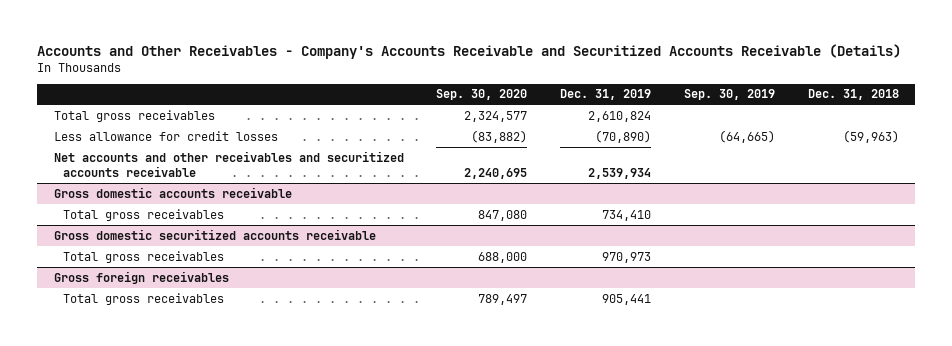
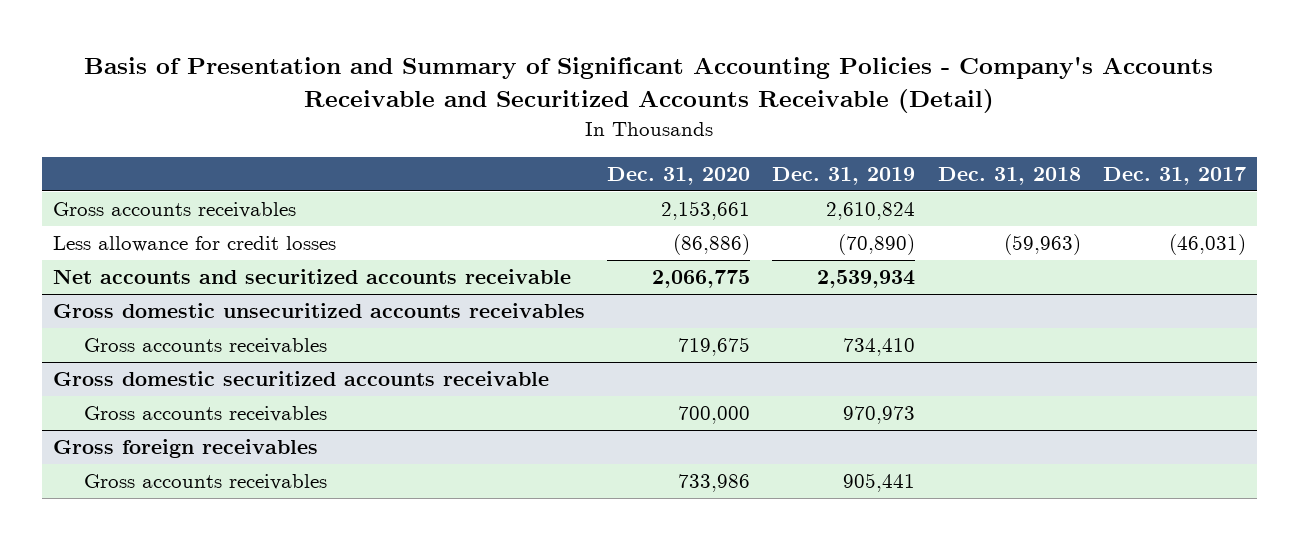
[37,43,902,59] Accounts and Other Receivables - Company's Accounts Receivable and Securitized Accounts Receivable (Details) -> [84,56,1214,114] Basis of Presentation and Summary of Significant Accounting Policies - Company's Accounts Receivable and Securitized Accounts Receivable (Detail)
[436,89,528,101] Sep. 30, 2020 -> none
[683,89,775,101] Sep. 30, 2019 -> none
none -> [607,166,751,185] Dec. 31, 2020
none -> [1102,166,1246,185] Dec. 31, 2017
[53,109,215,122] Total gross receivables -> [52,202,296,219] Gross accounts receivables
[53,150,404,177] Net accounts and other receivables and securitized accounts receivable -> [52,269,571,285] Net accounts and securitized accounts receivable
[53,186,292,198] Gross domestic accounts receivable -> [52,303,585,319] Gross domestic unsecuritized accounts receivables
[62,208,224,221] Total gross receivables -> [84,338,328,355] Gross accounts receivables
[62,250,224,263] Total gross receivables -> [84,406,328,423] Gross accounts receivables
[62,292,224,305] Total gross receivables -> [84,474,328,491] Gross accounts receivables

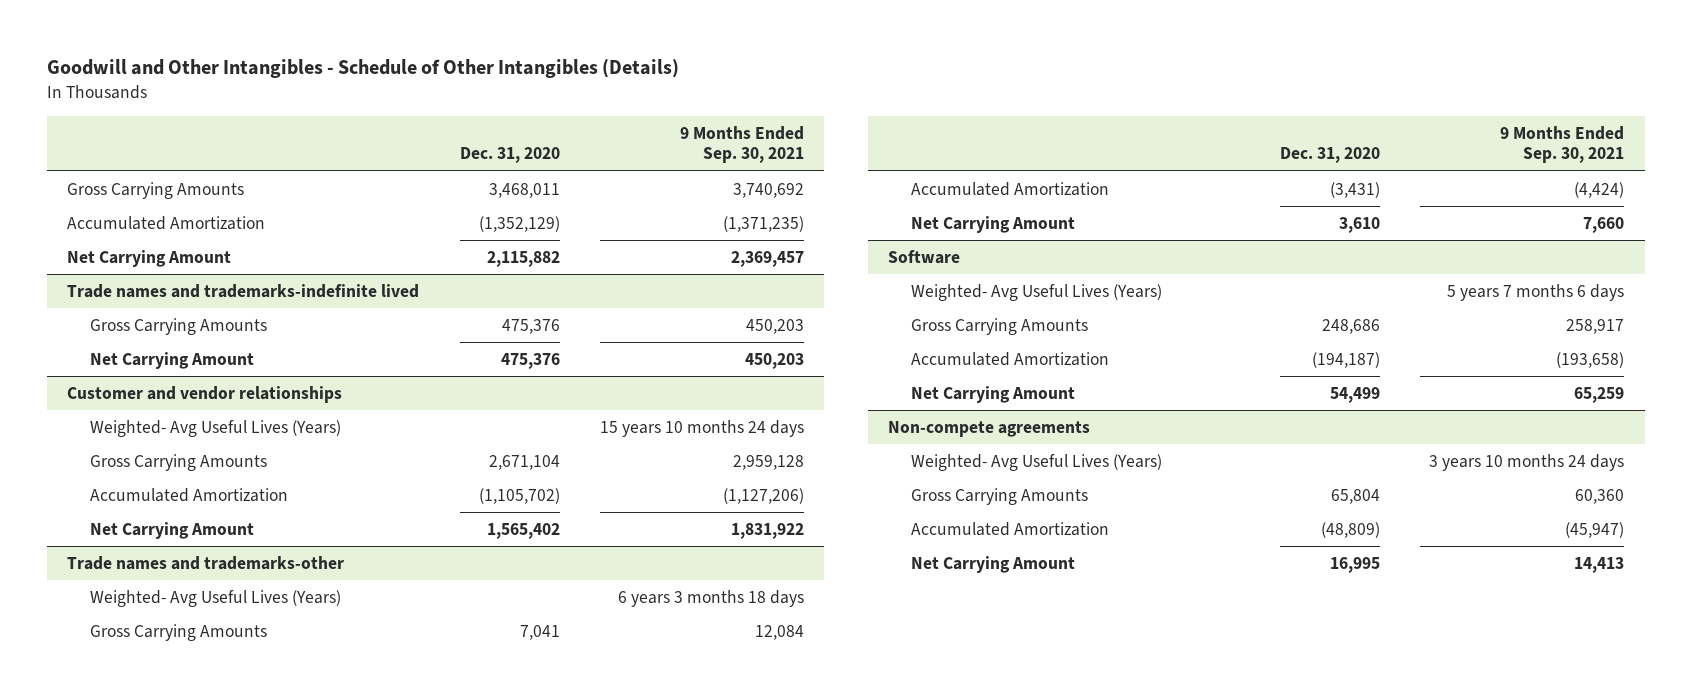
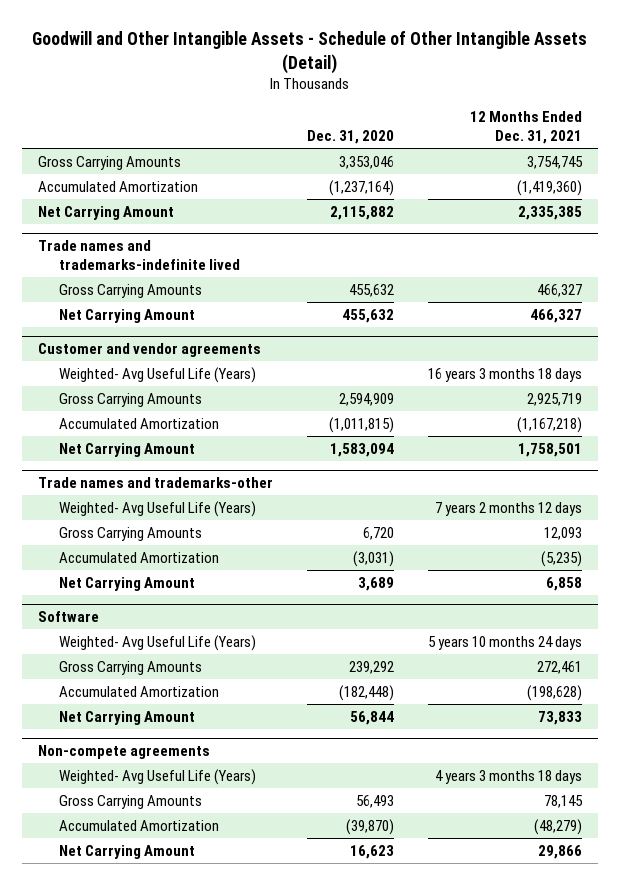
[47,59,680,79] Goodwill and Other Intangibles - Schedule of Other Intangibles (Details) -> [32,31,588,74] Goodwill and Other Intangible Assets - Schedule of Other Intangible Assets (Detail)
[679,125,804,164] 9 Months Ended Sep. 30, 2021 -> none
none -> [469,111,582,144] 12 Months Ended Dec. 31, 2021
[488,182,560,198] 3,468,011 -> [339,156,395,170] 3,353,046
[478,215,560,232] (1,352,129) -> [329,180,395,197] (1,237,164)
[501,318,560,334] 475,376 -> [349,284,395,298] 455,632
[500,352,560,369] 475,376 -> [342,309,395,324] 455,632
[67,385,343,403] Customer and vendor relationships -> [38,343,262,358] Customer and vendor agreements
[90,419,342,437] Weighted- Avg Useful Lives (Years) -> [58,367,256,384] Weighted- Avg Useful Life (Years)
[488,454,560,470] 2,671,104 -> [339,393,395,407] 2,594,909
[478,487,560,504] (1,105,702) -> [329,417,395,434] (1,011,815)
[486,522,560,539] 1,565,402 -> [330,443,395,458] 1,583,094
[90,589,342,607] Weighted- Avg Useful Lives (Years) -> [58,501,256,518] Weighted- Avg Useful Life (Years)
[519,624,560,640] 7,041 -> [363,527,395,541] 6,720
[1330,181,1381,198] (3,431) -> [353,551,395,568] (3,031)
[1339,216,1381,233] 3,610 -> [358,577,395,592] 3,689
[911,283,1163,301] Weighted- Avg Useful Lives (Years) -> [58,635,256,652] Weighted- Avg Useful Life (Years)
[1322,318,1381,334] 248,686 -> [349,661,395,675] 239,292
[1312,351,1381,368] (194,187) -> [339,685,395,702] (182,448)
[1330,386,1381,403] 54,499 -> [350,711,395,726] 56,844
[911,453,1163,471] Weighted- Avg Useful Lives (Years) -> [58,769,256,786] Weighted- Avg Useful Life (Years)
[1331,488,1381,504] 65,804 -> [356,795,395,809] 56,493
[1321,521,1381,538] (48,809) -> [346,819,395,836] (39,870)
[1330,556,1381,573] 16,995 -> [350,845,395,860] 16,623

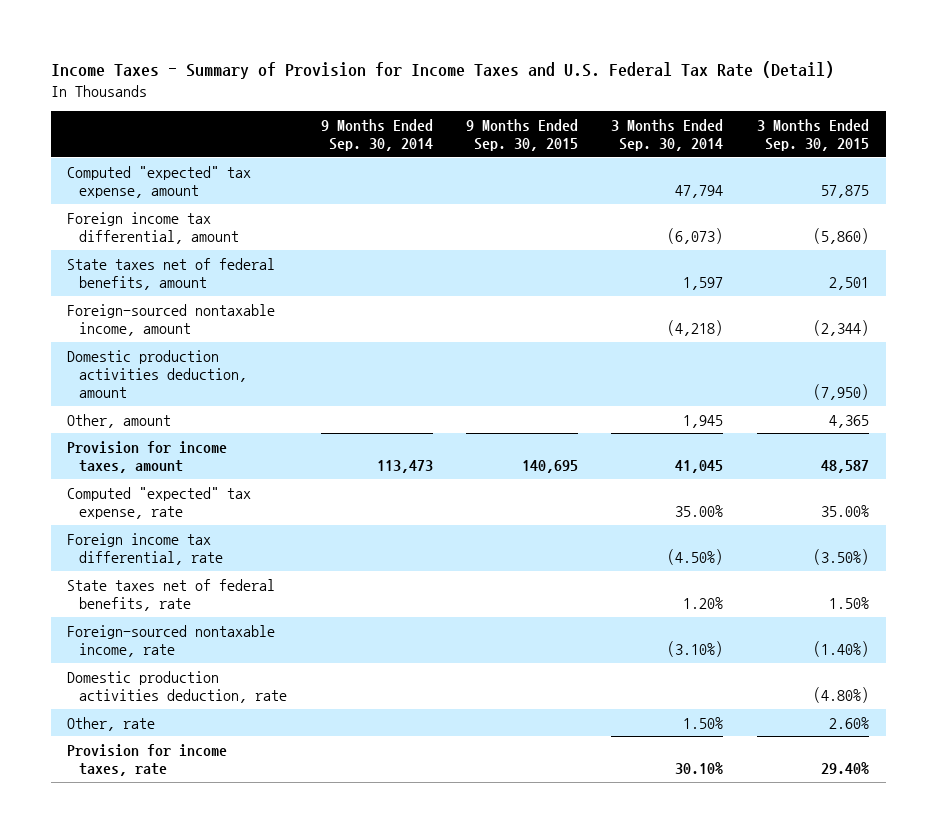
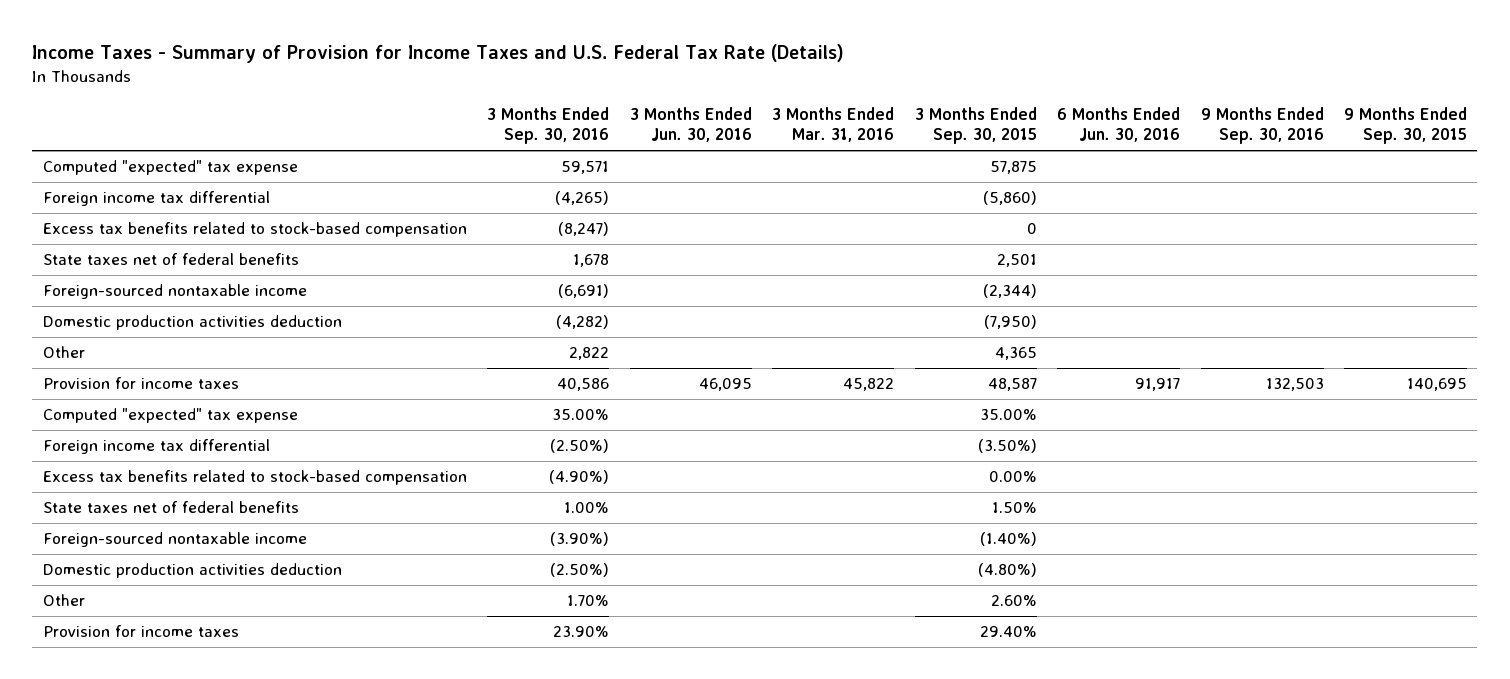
[50,60,834,79] Income Taxes - Summary of Provision for Income Taxes and U.S. Federal Tax Rate (Detail) -> [32,43,845,63] Income Taxes - Summary of Provision for Income Taxes and U.S. Federal Tax Rate (Details)
[320,118,433,152] 9 Months Ended Sep. 30, 2014 -> none
[611,118,724,152] 3 Months Ended Sep. 30, 2014 -> none
none -> [487,106,610,145] 3 Months Ended Sep. 30, 2016
none -> [629,106,752,143] 3 Months Ended Jun. 30, 2016
none -> [772,106,895,143] 3 Months Ended Mar. 31, 2016
none -> [1057,106,1181,143] 6 Months Ended Jun. 30, 2016
none -> [1200,106,1324,145] 9 Months Ended Sep. 30, 2016
[67,165,252,198] Computed "expected" tax expense, amount -> [42,160,298,176] Computed "expected" tax expense
[67,211,240,244] Foreign income tax differential, amount -> [42,191,270,207] Foreign income tax differential
none -> [42,222,467,238] Excess tax benefits related to stock-based compensation
[67,257,276,290] State taxes net of federal benefits, amount -> [42,253,299,266] State taxes net of federal benefits
[67,303,276,336] Foreign-sourced nontaxable income, amount -> [42,284,307,300] Foreign-sourced nontaxable income
[67,349,248,399] Domestic production activities deduction, amount -> [42,315,342,331] Domestic production activities deduction
[67,413,172,428] Other, amount -> [42,346,85,359] Other
[67,440,228,473] Provision for income taxes, amount -> [42,377,239,390] Provision for income taxes
[67,486,252,519] Computed "expected" tax expense, rate -> [42,408,298,424] Computed "expected" tax expense
[67,532,224,565] Foreign income tax differential, rate -> [42,439,270,455] Foreign income tax differential
none -> [42,470,467,486] Excess tax benefits related to stock-based compensation
[67,578,276,611] State taxes net of federal benefits, rate -> [42,501,299,514] State taxes net of federal benefits
[67,624,276,657] Foreign-sourced nontaxable income, rate -> [42,532,307,548] Foreign-sourced nontaxable income
[67,670,288,703] Domestic production activities deduction, rate -> [42,563,342,579] Domestic production activities deduction
[67,716,156,731] Other, rate -> [42,594,85,607] Other
[67,743,228,776] Provision for income taxes, rate -> [42,625,239,638] Provision for income taxes

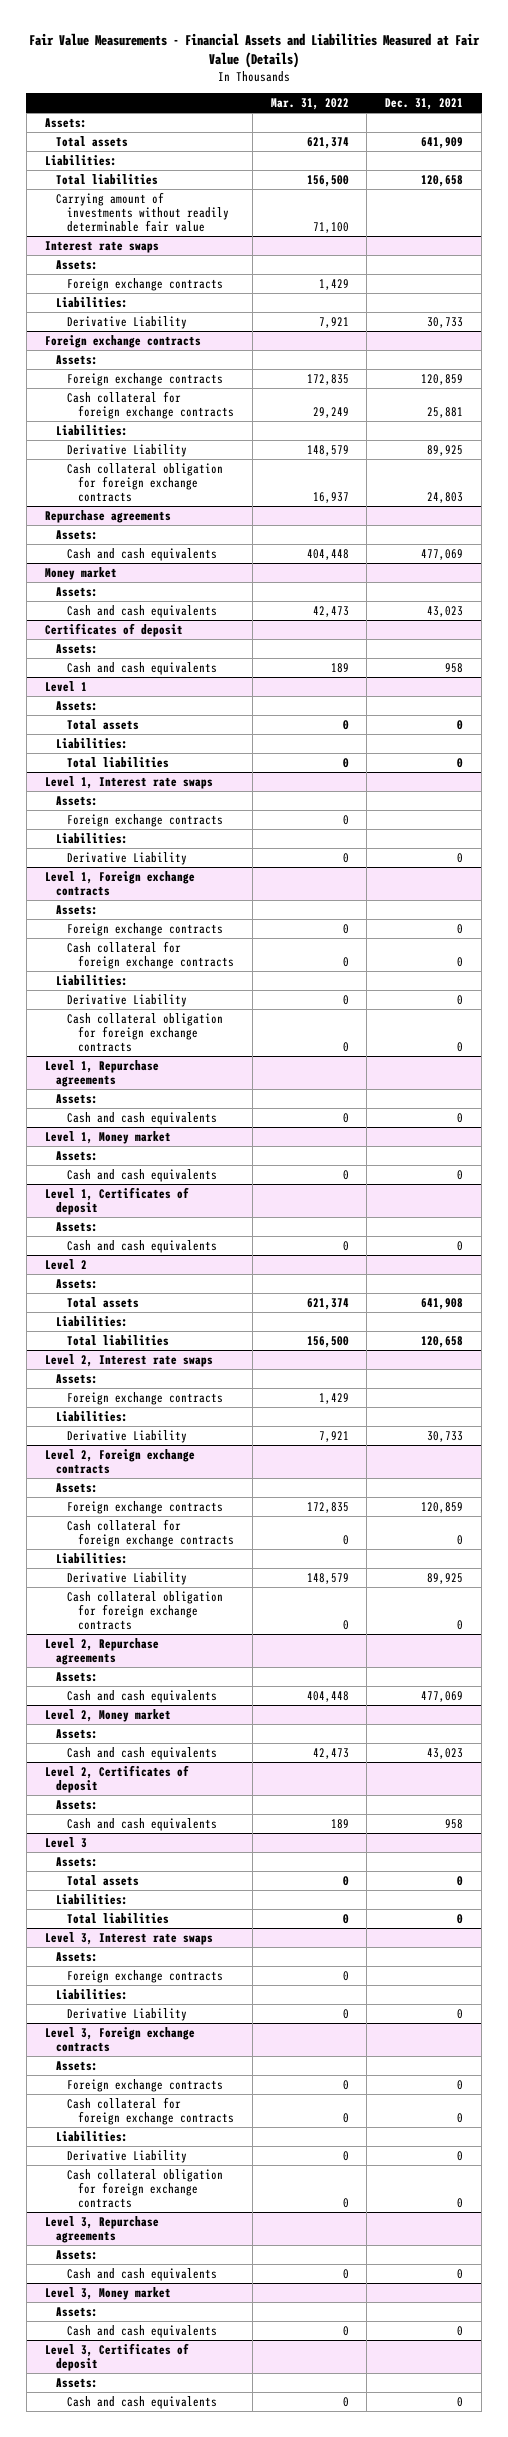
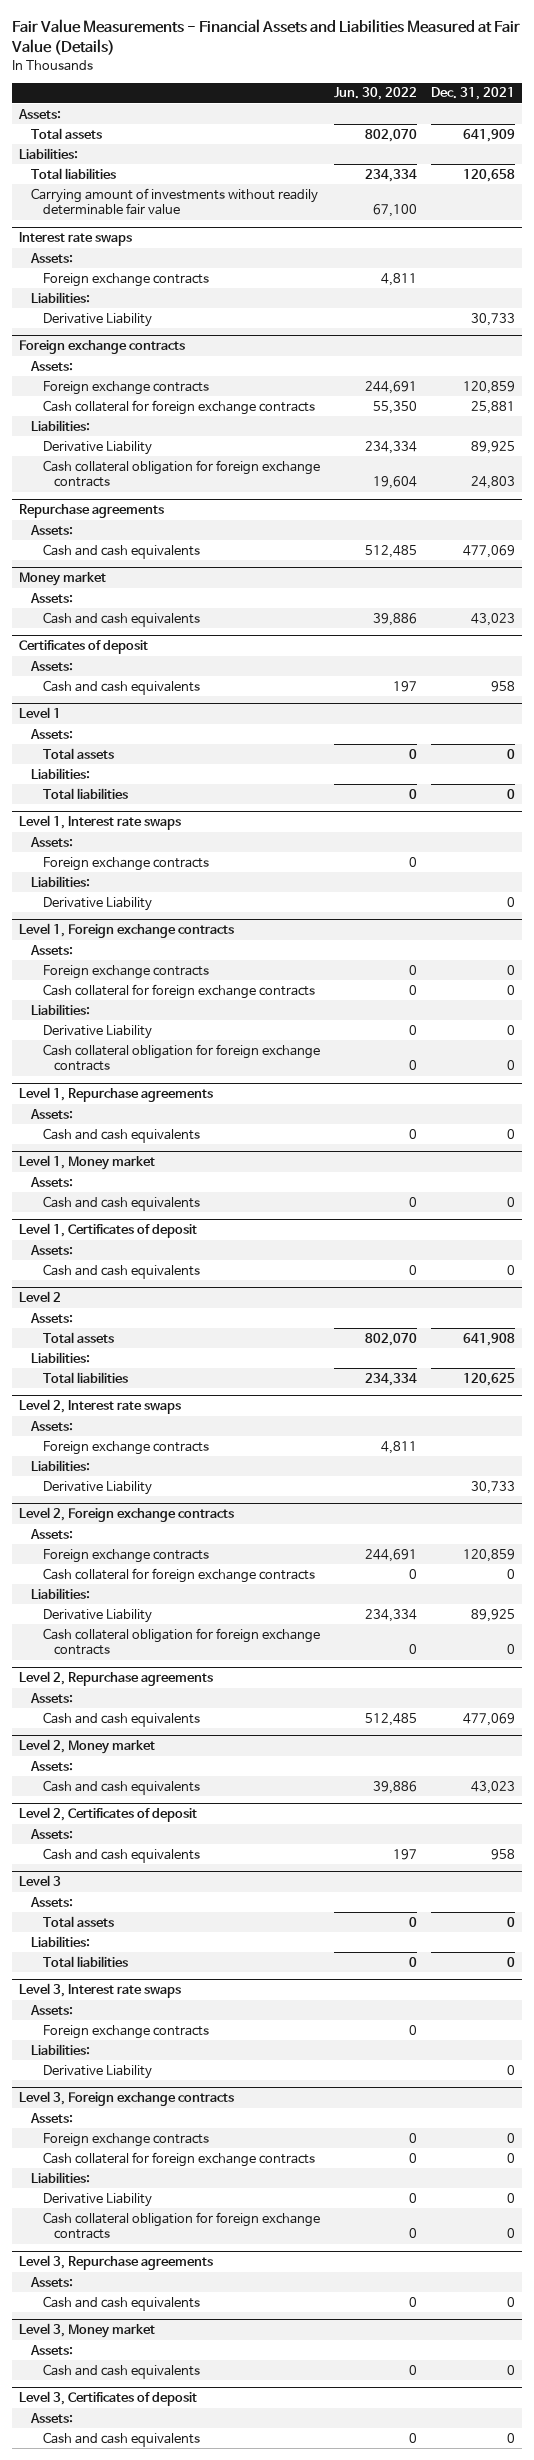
[270,98,349,111] Mar. 31, 2022 -> none
none -> [333,87,417,101] Jun. 30, 2022
[421,1335,464,1348] 120,658 -> [462,1372,515,1386] 120,625

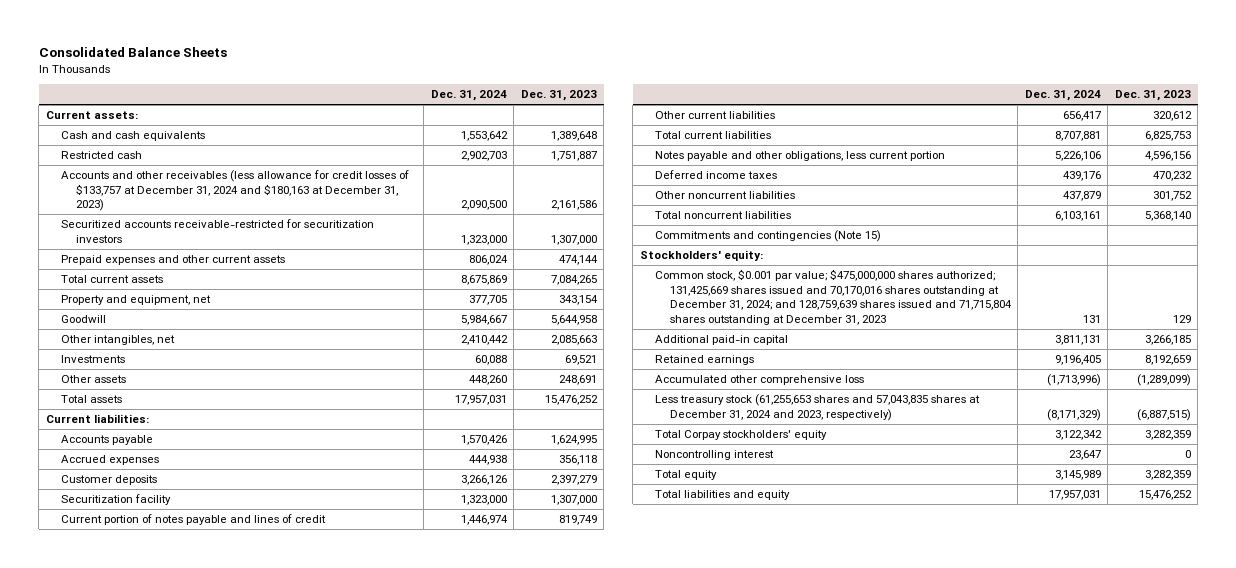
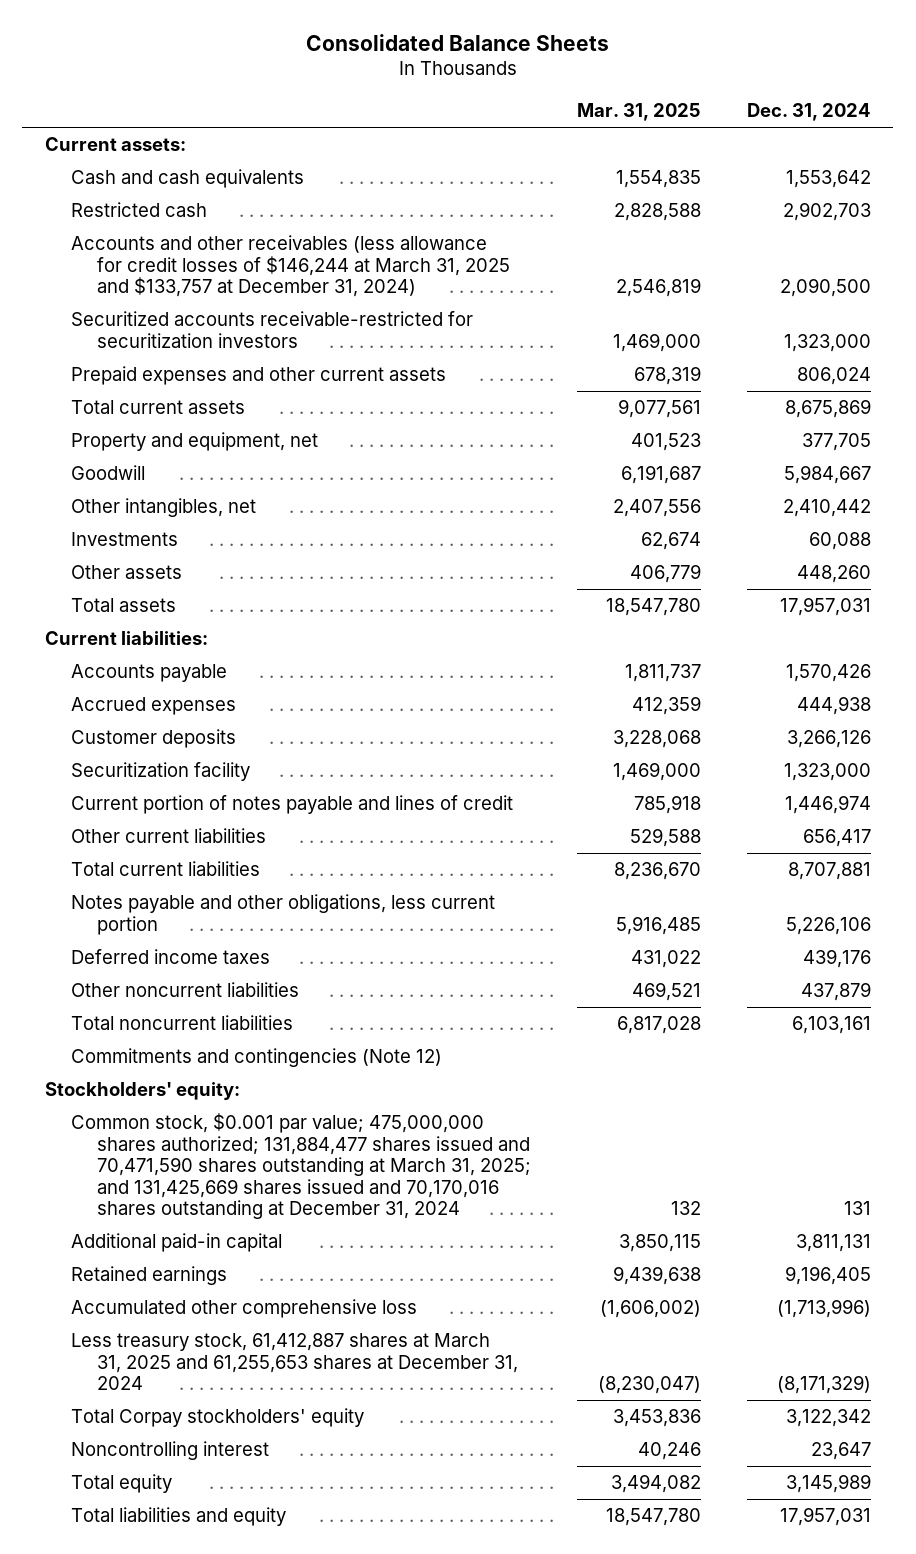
[520,90,597,102] Dec. 31, 2023 -> none
none -> [576,103,701,122] Mar. 31, 2025
[60,170,409,212] Accounts and other receivables (less allowance for credit losses of $133,757 at December 31, 2024 and $180,163 at December 31, 2023) -> [71,235,511,298] Accounts and other receivables (less allowance for credit losses of $146,244 at March 31, 2025 and $133,757 at December 31, 2024)
[654,230,881,243] Commitments and contingencies (Note 15) -> [71,1048,443,1068] Commitments and contingencies (Note 12)
[654,269,1012,325] Common stock, $0.001 par value; $475,000,000 shares authorized; 131,425,669 shares issued and 70,170,016 shares outstanding at December 31, 2024; and 128,759,639 shares issued and 71,715,804 shares outstanding at December 31, 2023 -> [71,1113,532,1220] Common stock, $0.001 par value; 475,000,000 shares authorized; 131,884,477 shares issued and 70,471,590 shares outstanding at March 31, 2025; and 131,425,669 shares issued and 70,170,016 shares outstanding at December 31, 2024
[654,394,980,421] Less treasury stock (61,255,653 shares and 57,043,835 shares at December 31, 2024 and 2023, respectively) -> [71,1333,519,1391] Less treasury stock, 61,412,887 shares at March 31, 2025 and 61,255,653 shares at December 31, 2024

